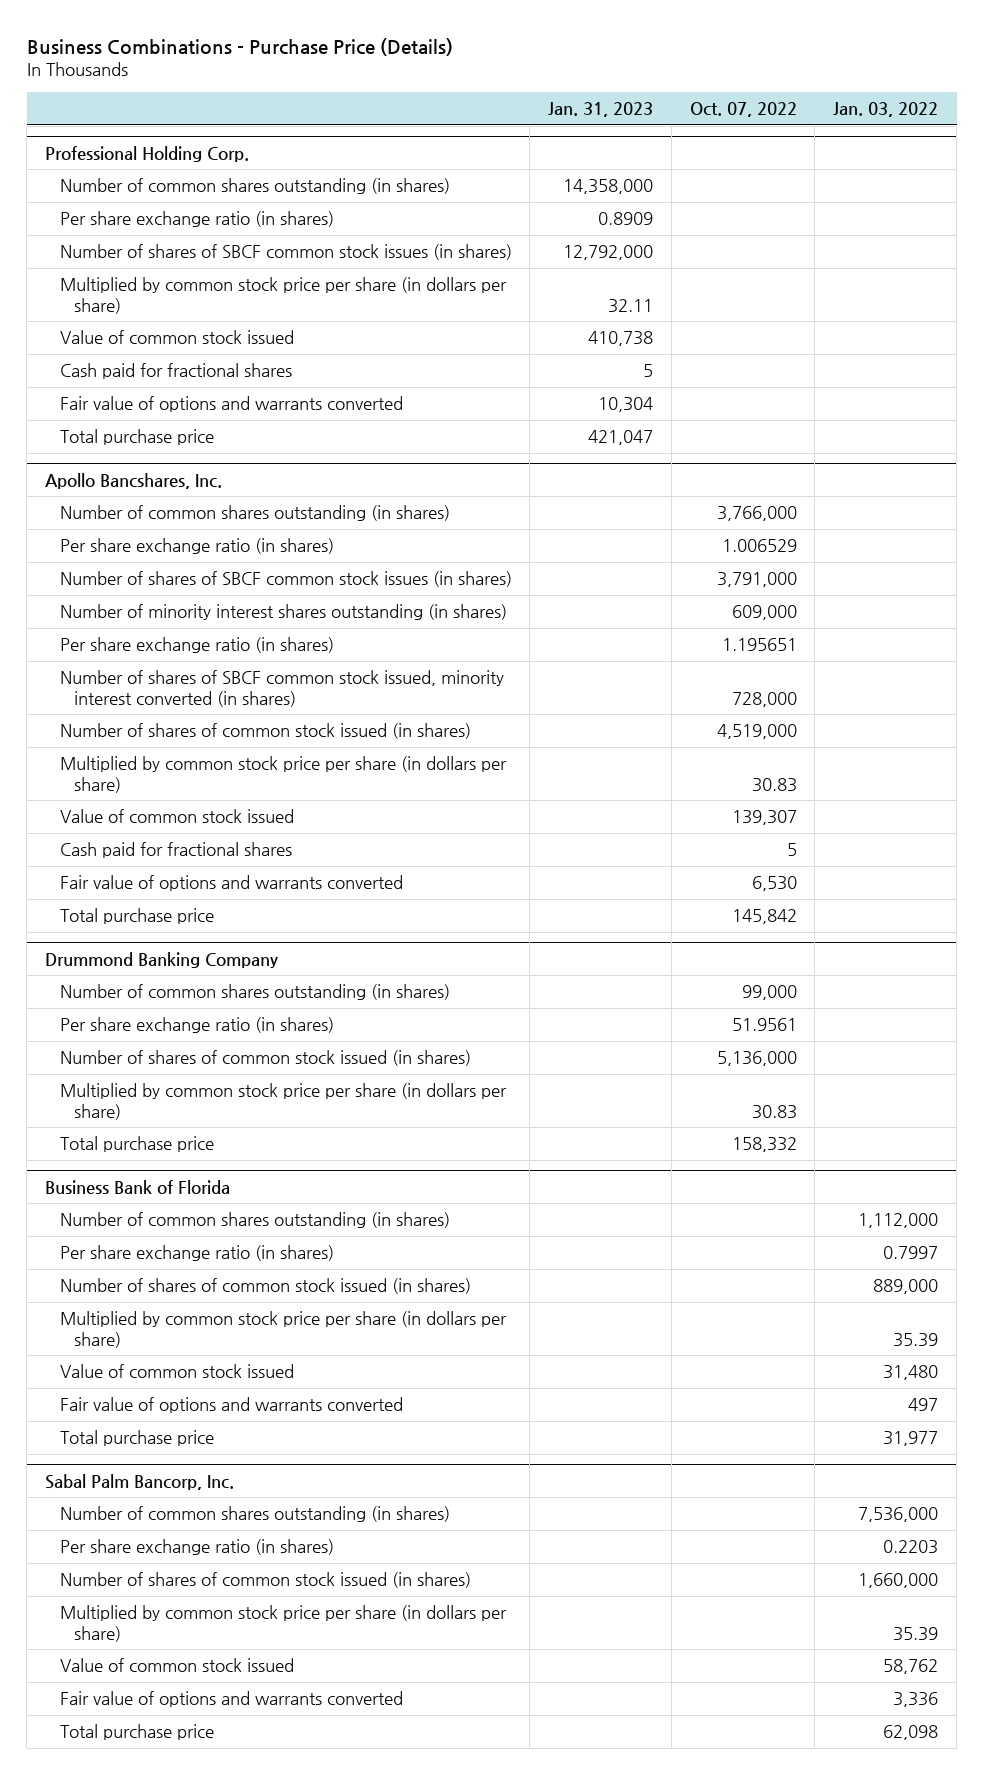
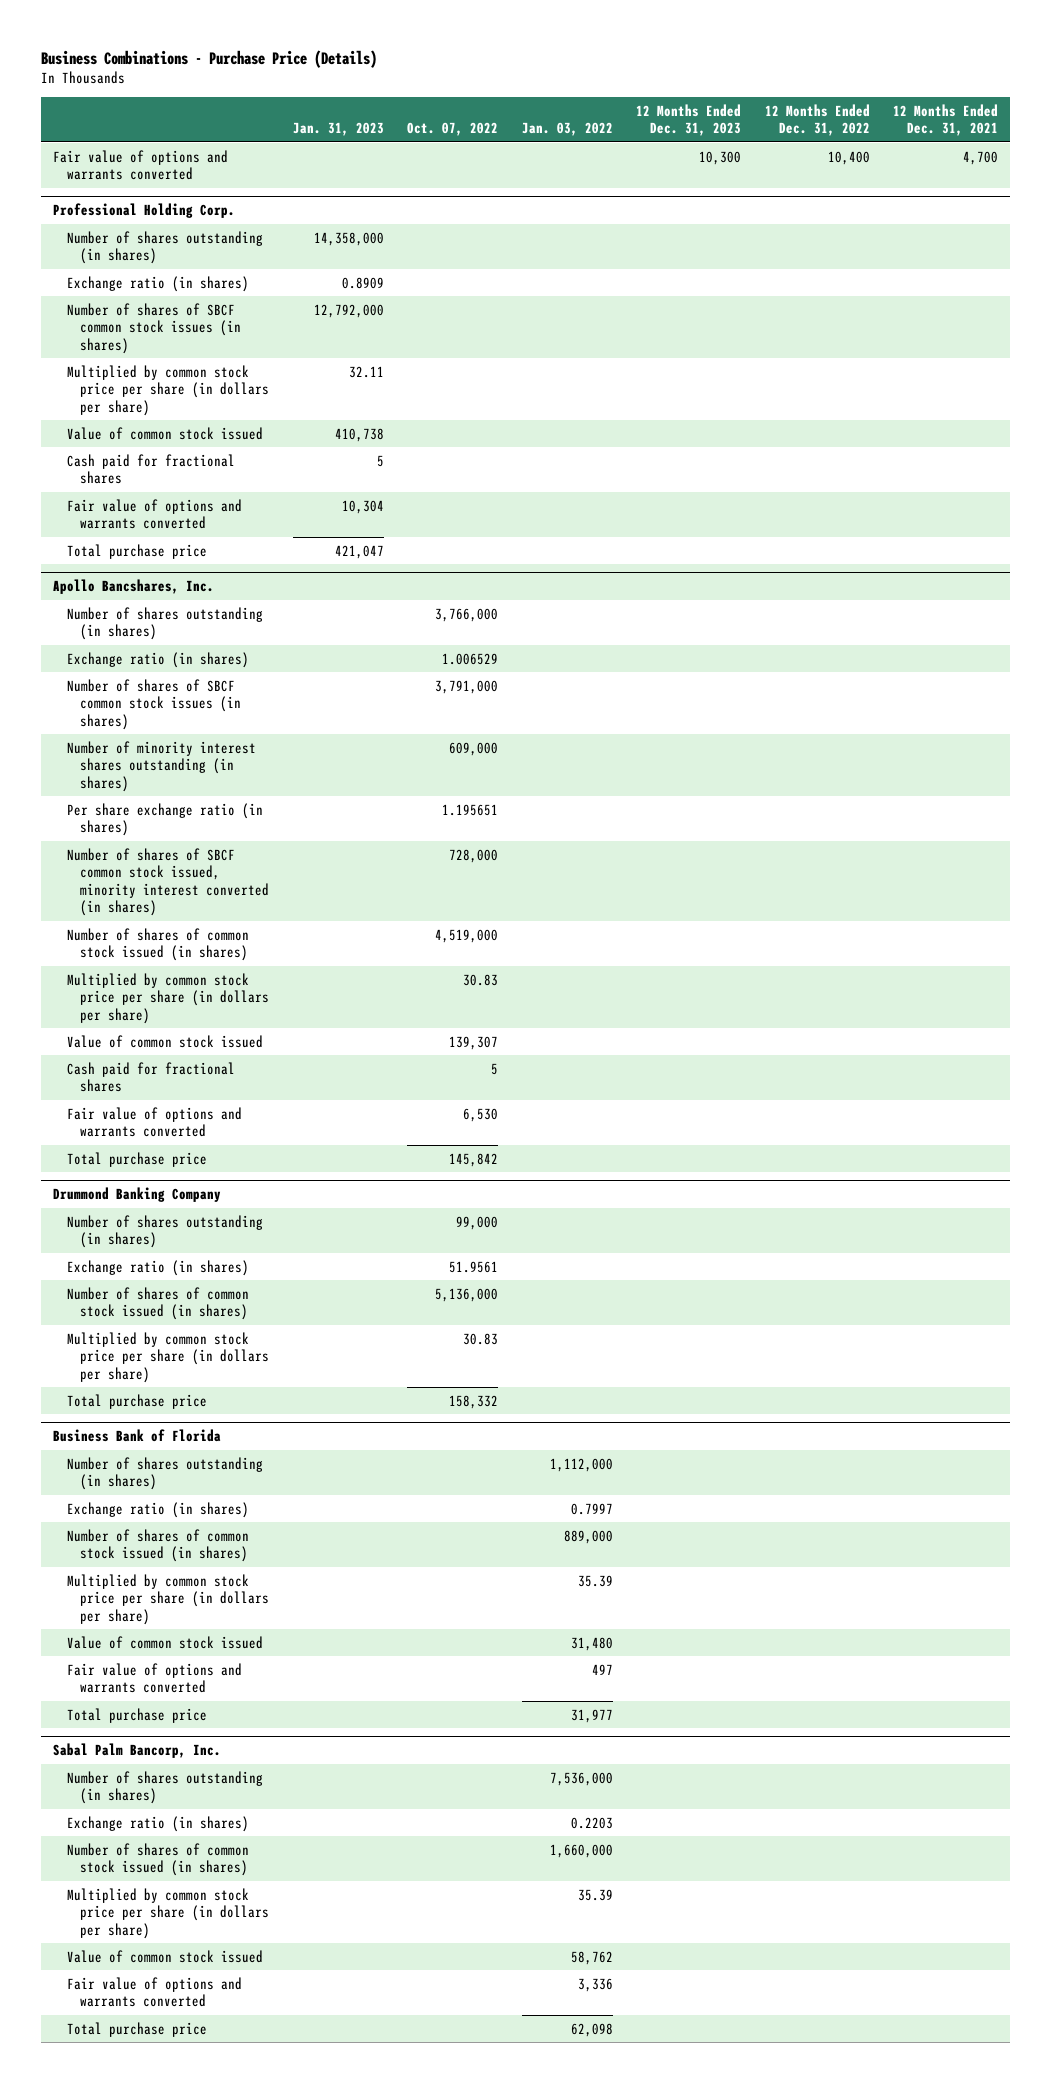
none -> [636,103,742,137] 12 Months Ended Dec. 31, 2023
none -> [764,103,870,137] 12 Months Ended Dec. 31, 2022
none -> [893,103,999,137] 12 Months Ended Dec. 31, 2021
none -> [53,149,229,181] Fair value of options and warrants converted
[59,178,450,195] Number of common shares outstanding (in shares) -> [66,230,263,265] Number of shares outstanding (in shares)
[59,211,334,228] Per share exchange ratio (in shares) -> [66,275,249,292] Exchange ratio (in shares)
[59,505,450,522] Number of common shares outstanding (in shares) -> [66,606,263,641] Number of shares outstanding (in shares)
[59,538,334,555] Per share exchange ratio (in shares) -> [66,651,249,668] Exchange ratio (in shares)
[59,984,450,1001] Number of common shares outstanding (in shares) -> [66,1214,263,1249] Number of shares outstanding (in shares)
[59,1017,334,1034] Per share exchange ratio (in shares) -> [66,1259,249,1276] Exchange ratio (in shares)
[59,1212,450,1229] Number of common shares outstanding (in shares) -> [66,1456,263,1491] Number of shares outstanding (in shares)
[59,1245,334,1262] Per share exchange ratio (in shares) -> [66,1501,249,1518] Exchange ratio (in shares)
[59,1506,450,1523] Number of common shares outstanding (in shares) -> [66,1770,263,1805] Number of shares outstanding (in shares)
[59,1539,334,1556] Per share exchange ratio (in shares) -> [66,1815,249,1832] Exchange ratio (in shares)

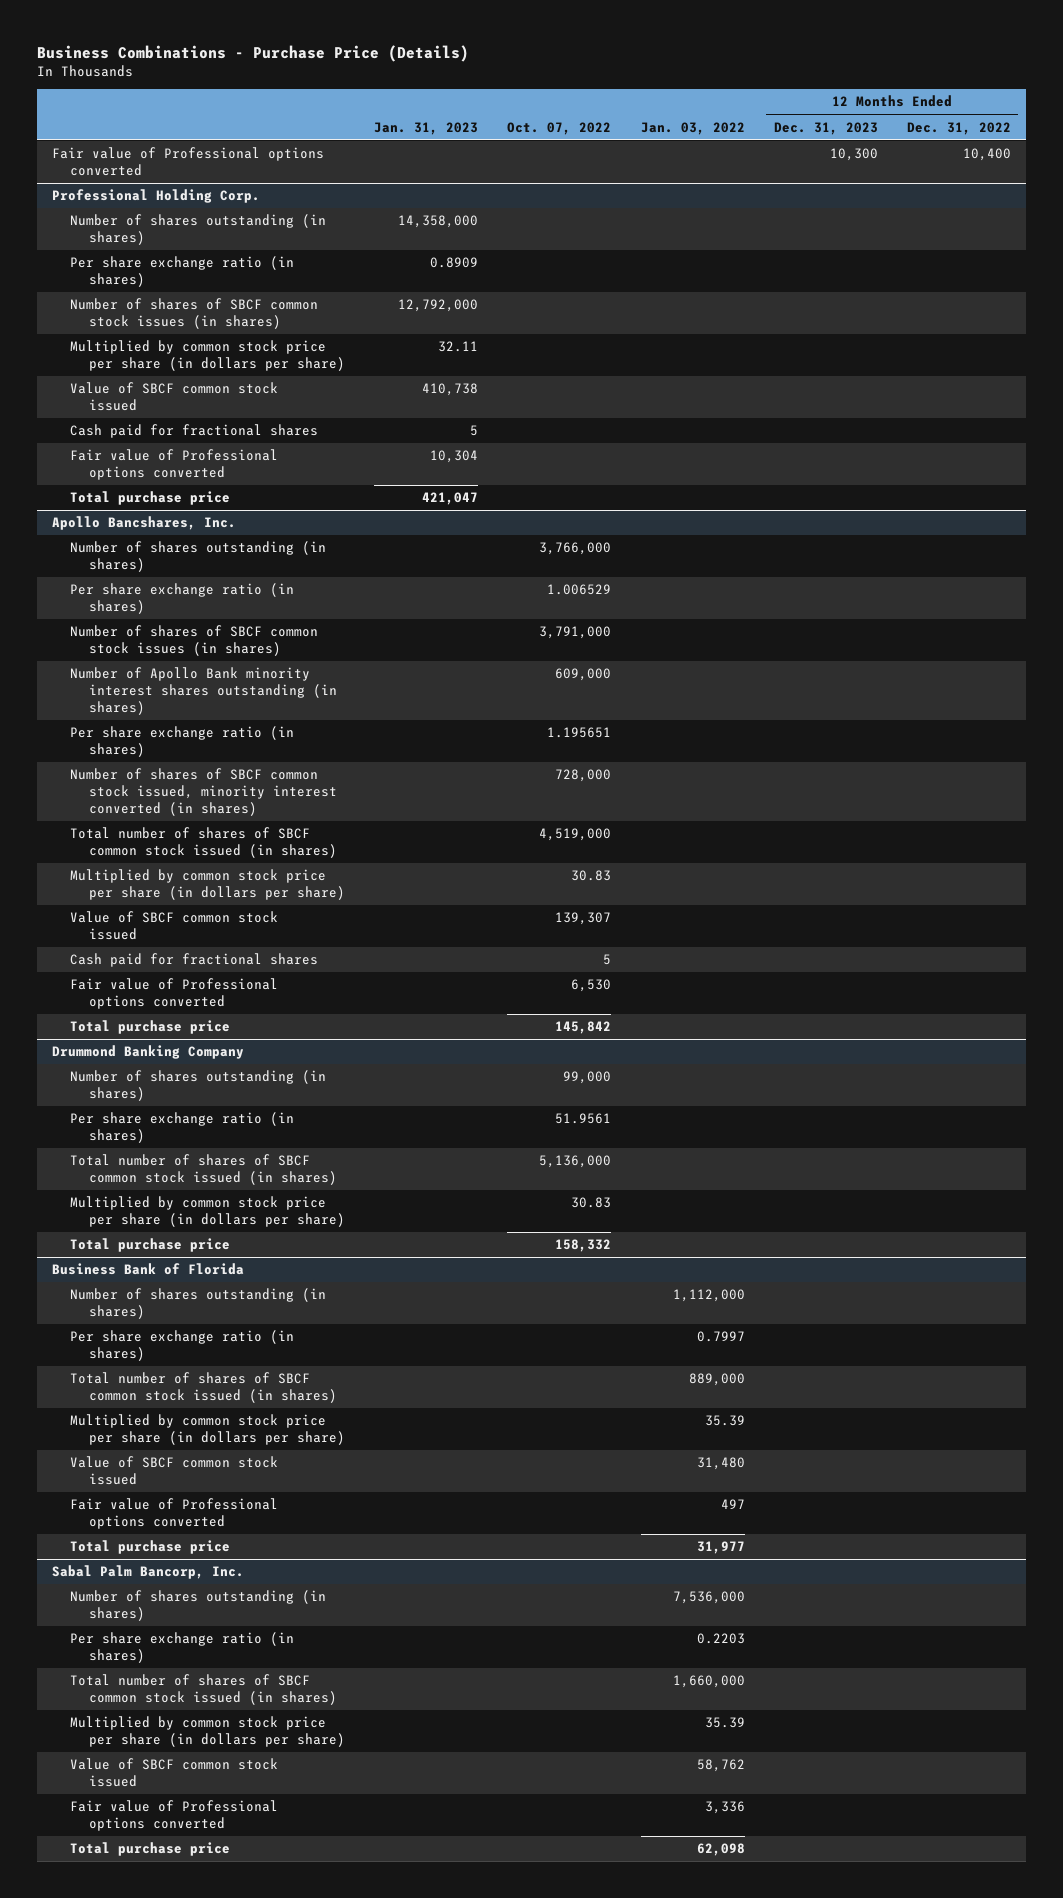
[893,103,999,137] 12 Months Ended Dec. 31, 2021 -> none
[53,149,229,181] Fair value of options and warrants converted -> [51,147,324,177] Fair value of Professional options converted
[66,275,249,292] Exchange ratio (in shares) -> [70,256,295,288] Per share exchange ratio (in shares)
[66,426,263,440] Value of common stock issued -> [70,382,279,412] Value of SBCF common stock issued
[66,498,242,530] Fair value of options and warrants converted -> [70,449,279,481] Fair value of Professional options converted
[66,651,249,668] Exchange ratio (in shares) -> [70,583,295,615] Per share exchange ratio (in shares)
[66,740,256,792] Number of minority interest shares outstanding (in shares) -> [70,667,337,716] Number of Apollo Bank minority interest shares outstanding (in shares)
[66,927,249,962] Number of shares of common stock issued (in shares) -> [70,827,337,859] Total number of shares of SBCF common stock issued (in shares)
[66,1034,263,1048] Value of common stock issued -> [70,911,279,941] Value of SBCF common stock issued
[66,1106,242,1138] Fair value of options and warrants converted -> [70,978,279,1010] Fair value of Professional options converted
[66,1259,249,1276] Exchange ratio (in shares) -> [70,1112,295,1144] Per share exchange ratio (in shares)
[66,1286,249,1321] Number of shares of common stock issued (in shares) -> [70,1154,337,1186] Total number of shares of SBCF common stock issued (in shares)
[66,1501,249,1518] Exchange ratio (in shares) -> [70,1330,295,1362] Per share exchange ratio (in shares)
[66,1528,249,1563] Number of shares of common stock issued (in shares) -> [70,1372,337,1404] Total number of shares of SBCF common stock issued (in shares)
[66,1635,263,1649] Value of common stock issued -> [70,1456,279,1486] Value of SBCF common stock issued
[66,1662,242,1694] Fair value of options and warrants converted -> [70,1498,279,1530] Fair value of Professional options converted
[66,1815,249,1832] Exchange ratio (in shares) -> [70,1632,295,1664] Per share exchange ratio (in shares)
[66,1842,249,1877] Number of shares of common stock issued (in shares) -> [70,1674,337,1706] Total number of shares of SBCF common stock issued (in shares)
[66,1949,263,1963] Value of common stock issued -> [70,1758,279,1788] Value of SBCF common stock issued
[66,1976,242,2008] Fair value of options and warrants converted -> [70,1800,279,1832] Fair value of Professional options converted

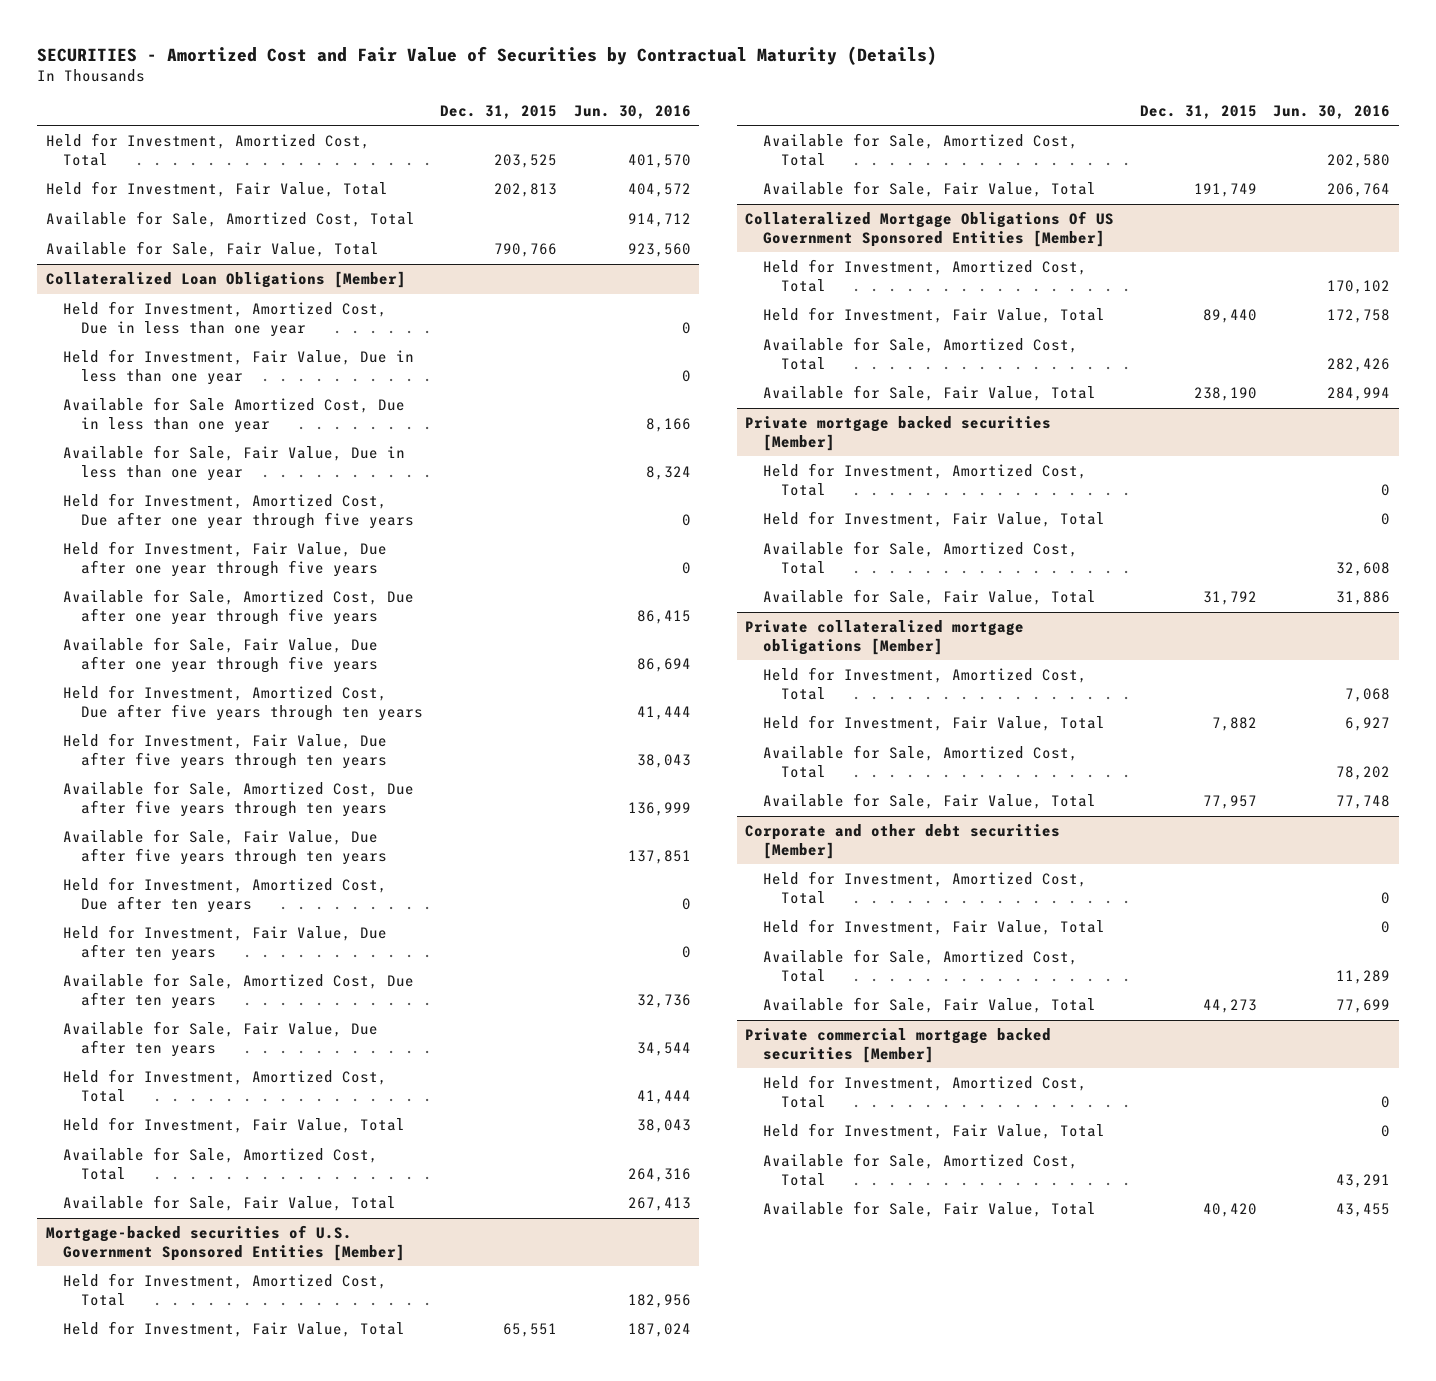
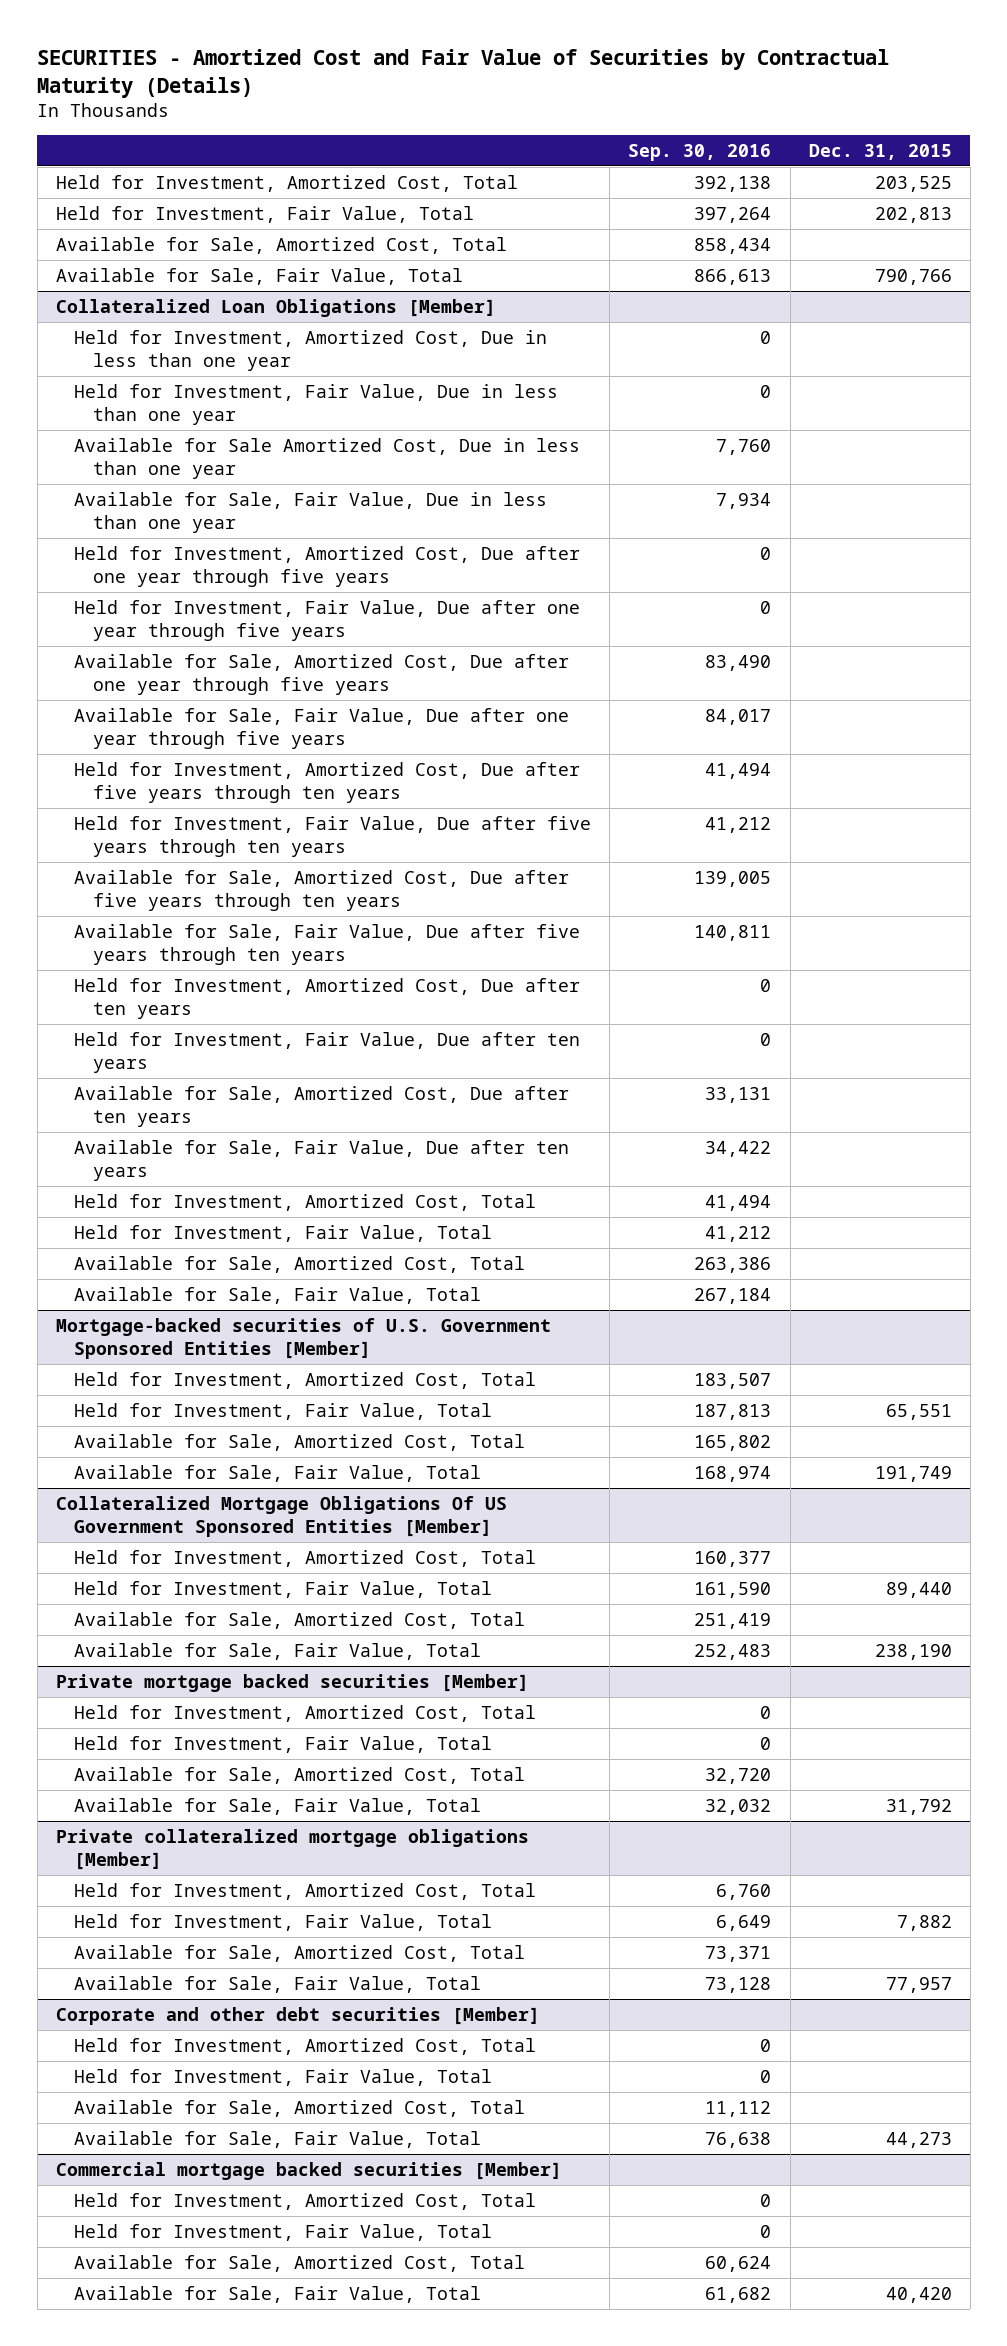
[573,104,691,119] Jun. 30, 2016 -> none
none -> [628,143,772,161] Sep. 30, 2016
[745,1028,1052,1063] Private commercial mortgage backed securities [Member] -> [55,2162,562,2181] Commercial mortgage backed securities [Member]

